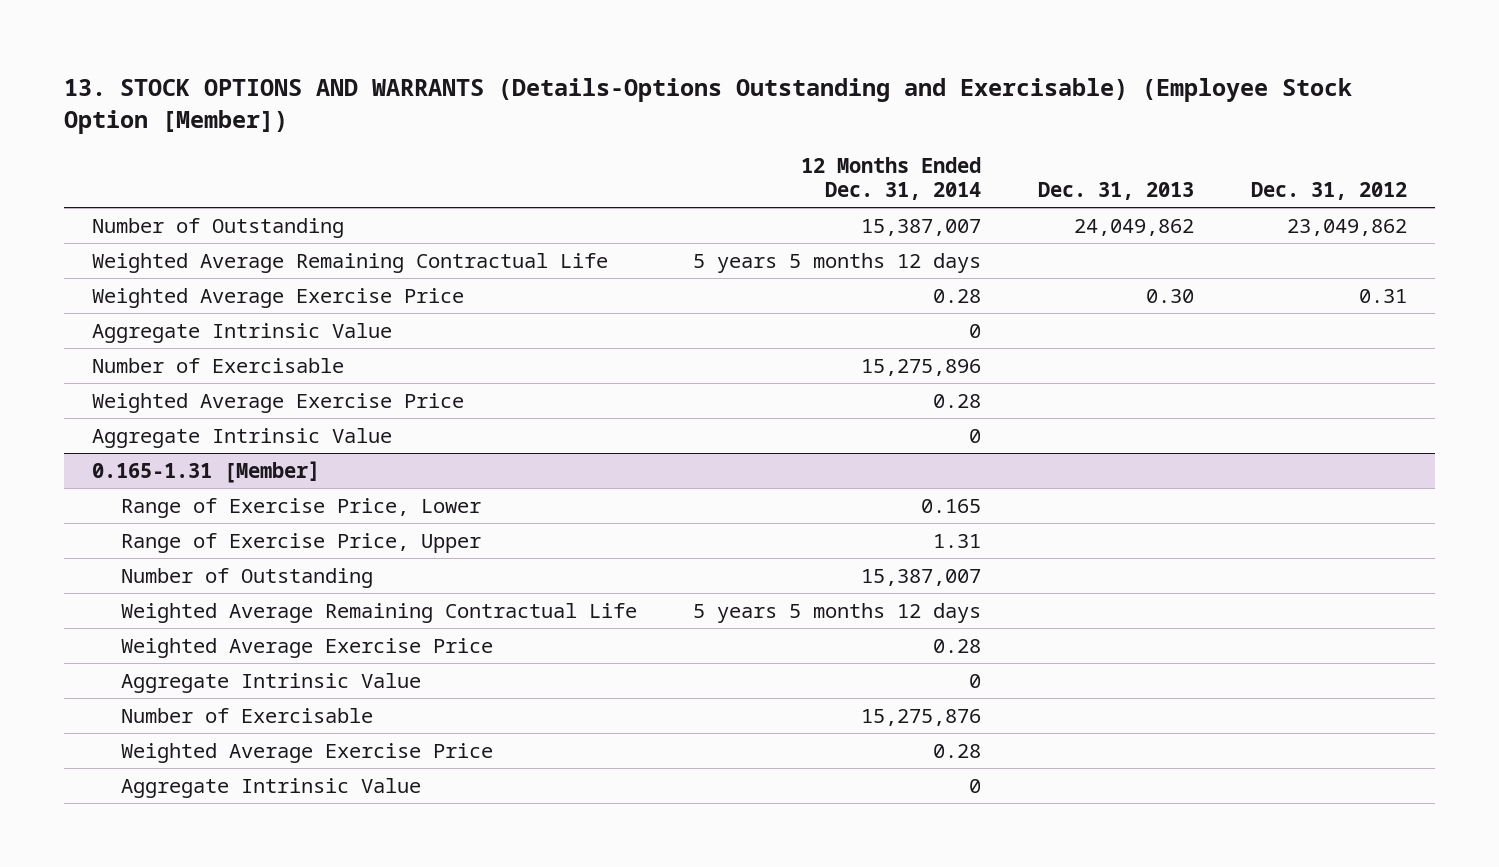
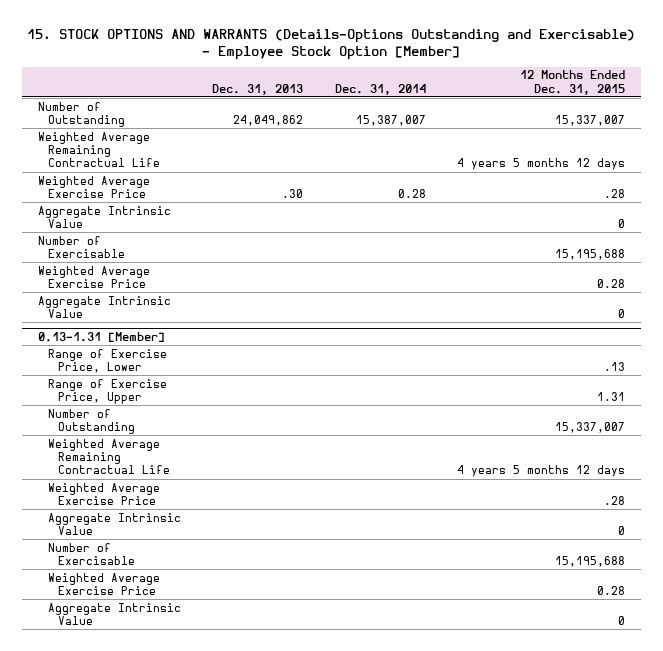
[64,77,1353,134] 13. STOCK OPTIONS AND WARRANTS (Details-Options Outstanding and Exercisable) (Employee Stock Option [Member]) -> [27,28,636,60] 15. STOCK OPTIONS AND WARRANTS (Details-Options Outstanding and Exercisable) - Employee Stock Option [Member]
[801,156,982,201] 12 Months Ended Dec. 31, 2014 -> none
[1250,182,1407,201] Dec. 31, 2012 -> none
none -> [334,83,426,95] Dec. 31, 2014
none -> [520,70,626,95] 12 Months Ended Dec. 31, 2015
[1145,288,1194,303] 0.30 -> [282,188,304,198] .30
[92,460,321,483] 0.165-1.31 [Member] -> [37,332,165,343] 0.13-1.31 [Member]

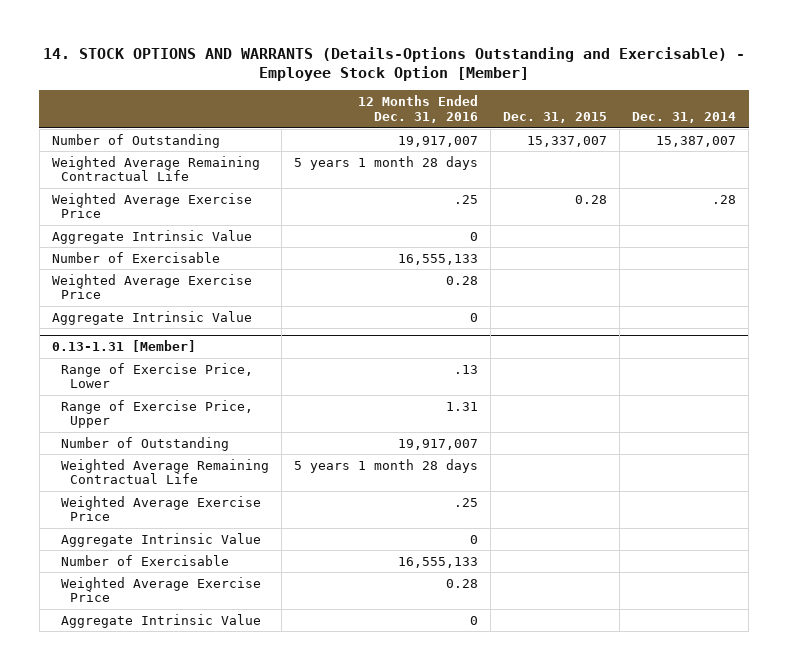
[27,28,636,60] 15. STOCK OPTIONS AND WARRANTS (Details-Options Outstanding and Exercisable) - Employee Stock Option [Member] -> [43,46,746,82] 14. STOCK OPTIONS AND WARRANTS (Details-Options Outstanding and Exercisable) - Employee Stock Option [Member]
[212,83,304,95] Dec. 31, 2013 -> none
[520,70,626,95] 12 Months Ended Dec. 31, 2015 -> none
none -> [358,95,479,123] 12 Months Ended Dec. 31, 2016
none -> [503,111,608,123] Dec. 31, 2015
[397,188,426,198] 0.28 -> [712,194,737,204] .28

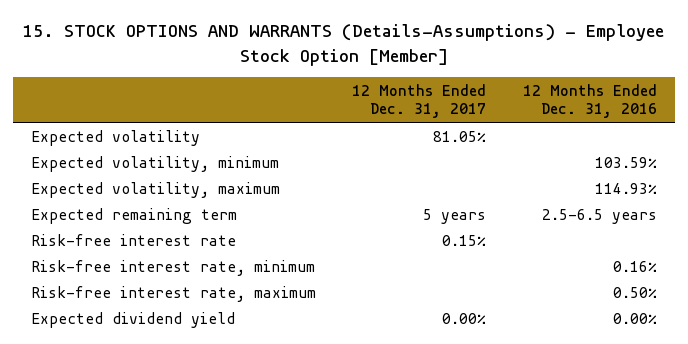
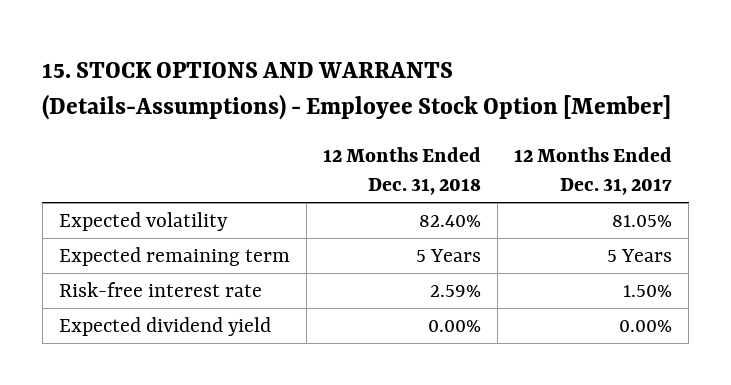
[522,83,657,119] 12 Months Ended Dec. 31, 2016 -> none
none -> [323,146,482,196] 12 Months Ended Dec. 31, 2018
[31,155,280,172] Expected volatility, minimum -> none
[31,181,281,198] Expected volatility, maximum -> none
[31,259,316,276] Risk-free interest rate, minimum -> none
[31,285,317,302] Risk-free interest rate, maximum -> none
[423,208,487,224] 5 years -> [607,249,673,263] 5 Years
[442,234,487,246] 0.15% -> [623,285,673,298] 1.50%

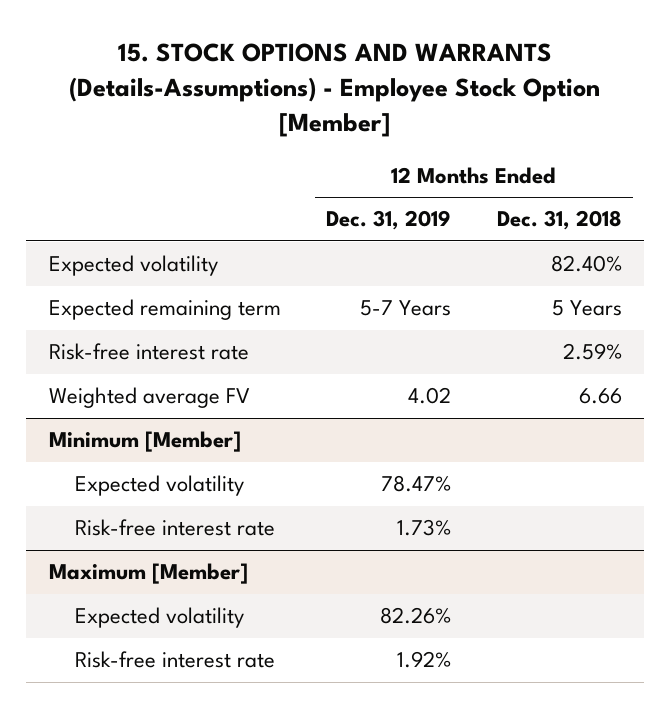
[514,146,673,196] 12 Months Ended Dec. 31, 2017 -> none
none -> [326,210,452,231] Dec. 31, 2019
[58,317,271,337] Expected dividend yield -> none
none -> [48,387,250,409] Weighted average FV
none -> [48,431,241,453] Minimum [Member]
none -> [75,475,245,497] Expected volatility
none -> [75,519,276,537] Risk-free interest rate
none -> [48,563,248,585] Maximum [Member]
none -> [75,607,245,629] Expected volatility
none -> [75,651,276,669] Risk-free interest rate

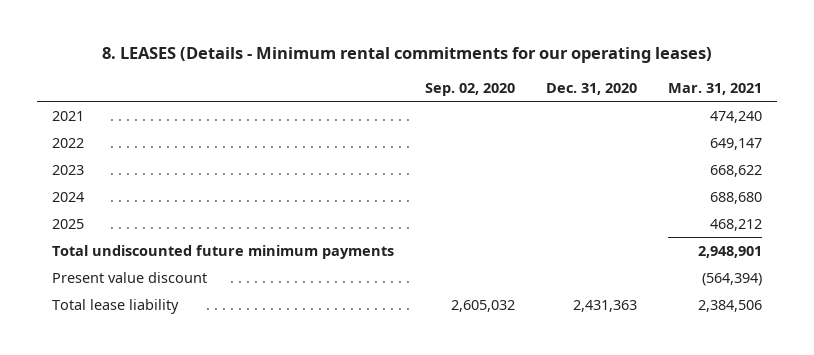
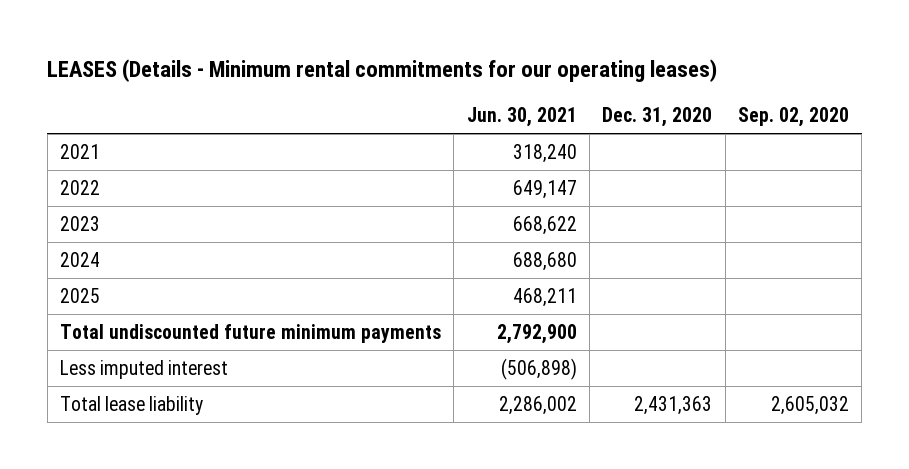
[101,47,712,64] 8. LEASES (Details - Minimum rental commitments for our operating leases) -> [47,59,718,83] LEASES (Details - Minimum rental commitments for our operating leases)
[667,82,762,95] Mar. 31, 2021 -> none
none -> [466,106,577,127] Jun. 30, 2021
[52,271,208,283] Present value discount -> [59,359,228,379] Less imputed interest

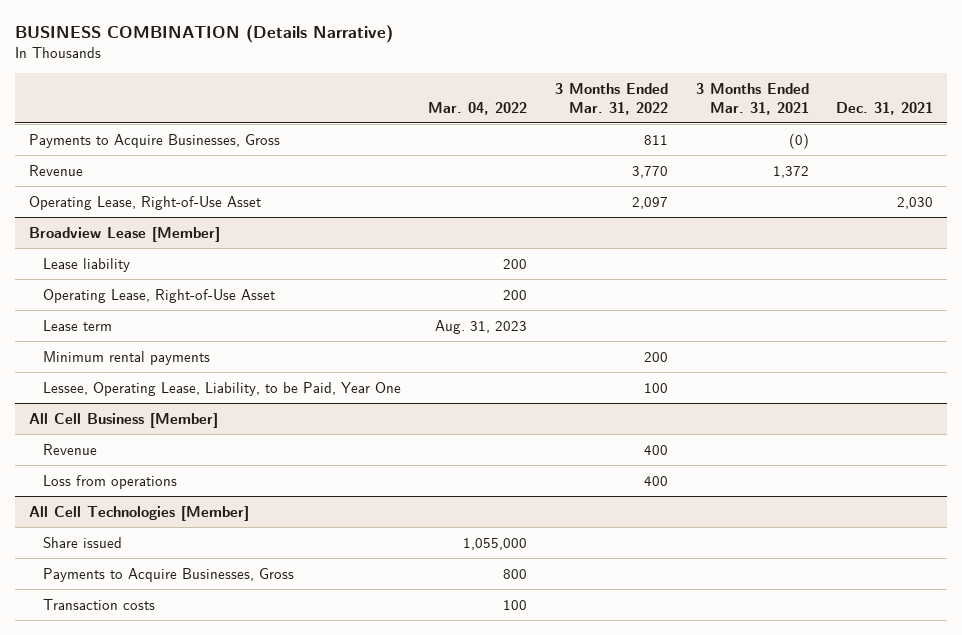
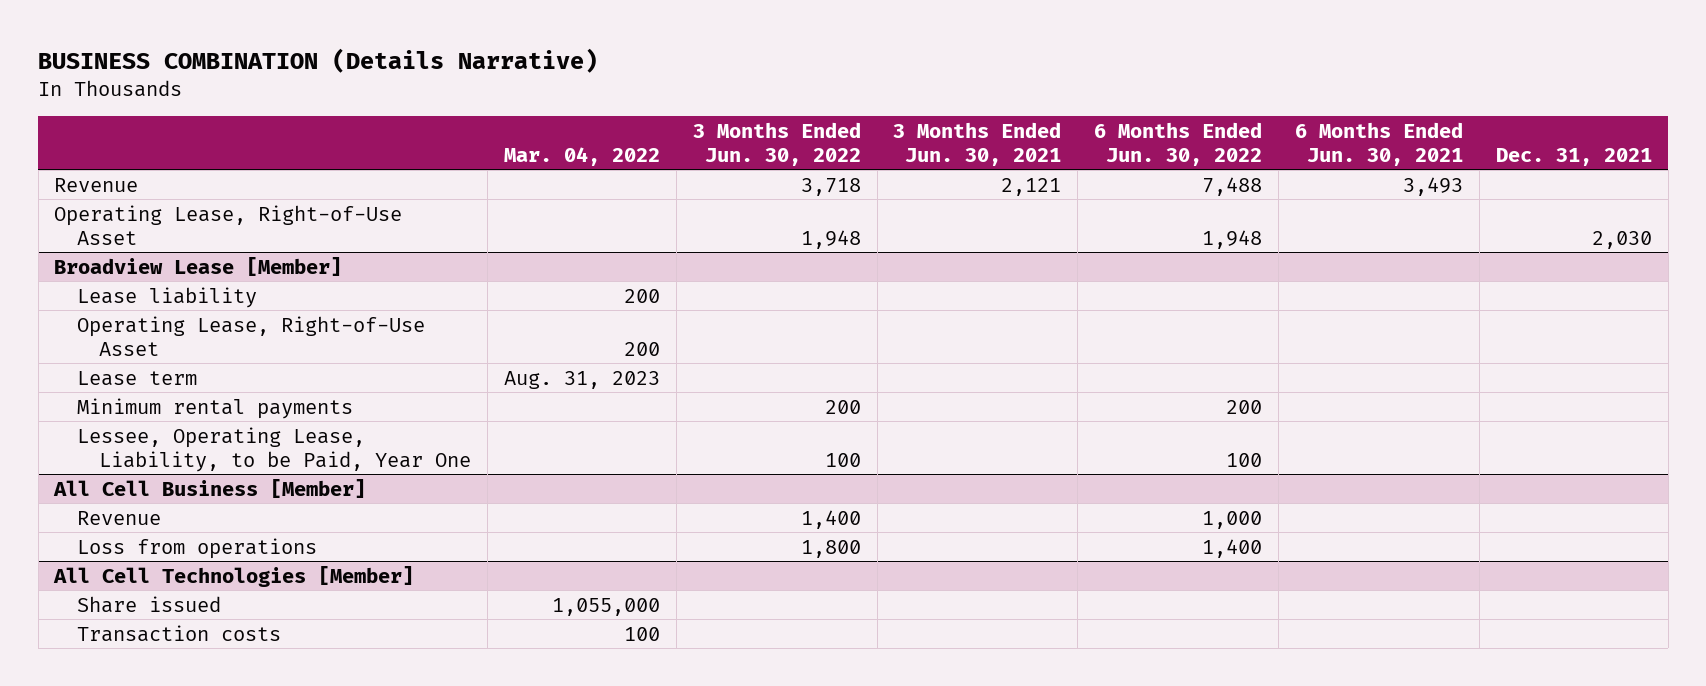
[555,82,669,115] 3 Months Ended Mar. 31, 2022 -> none
[695,82,809,115] 3 Months Ended Mar. 31, 2021 -> none
none -> [692,121,861,166] 3 Months Ended Jun. 30, 2022
none -> [893,121,1062,166] 3 Months Ended Jun. 30, 2021
none -> [1094,121,1263,166] 6 Months Ended Jun. 30, 2022
none -> [1294,121,1463,166] 6 Months Ended Jun. 30, 2021
[28,133,280,148] Payments to Acquire Businesses, Gross -> none
[42,567,294,582] Payments to Acquire Businesses, Gross -> none

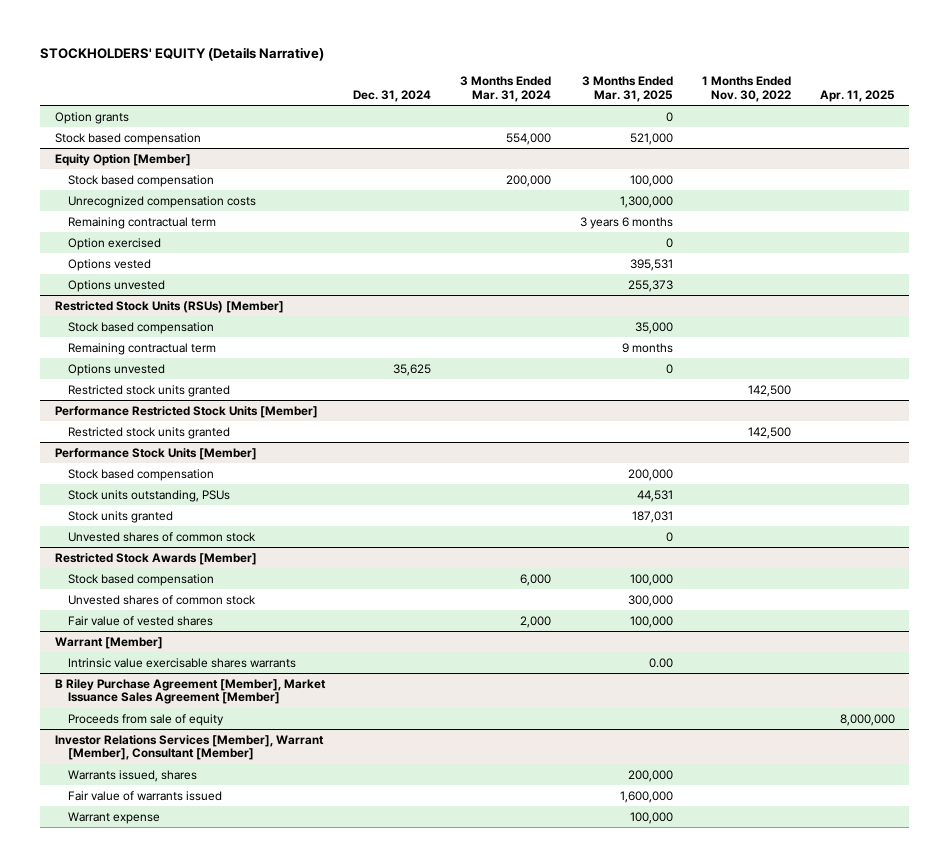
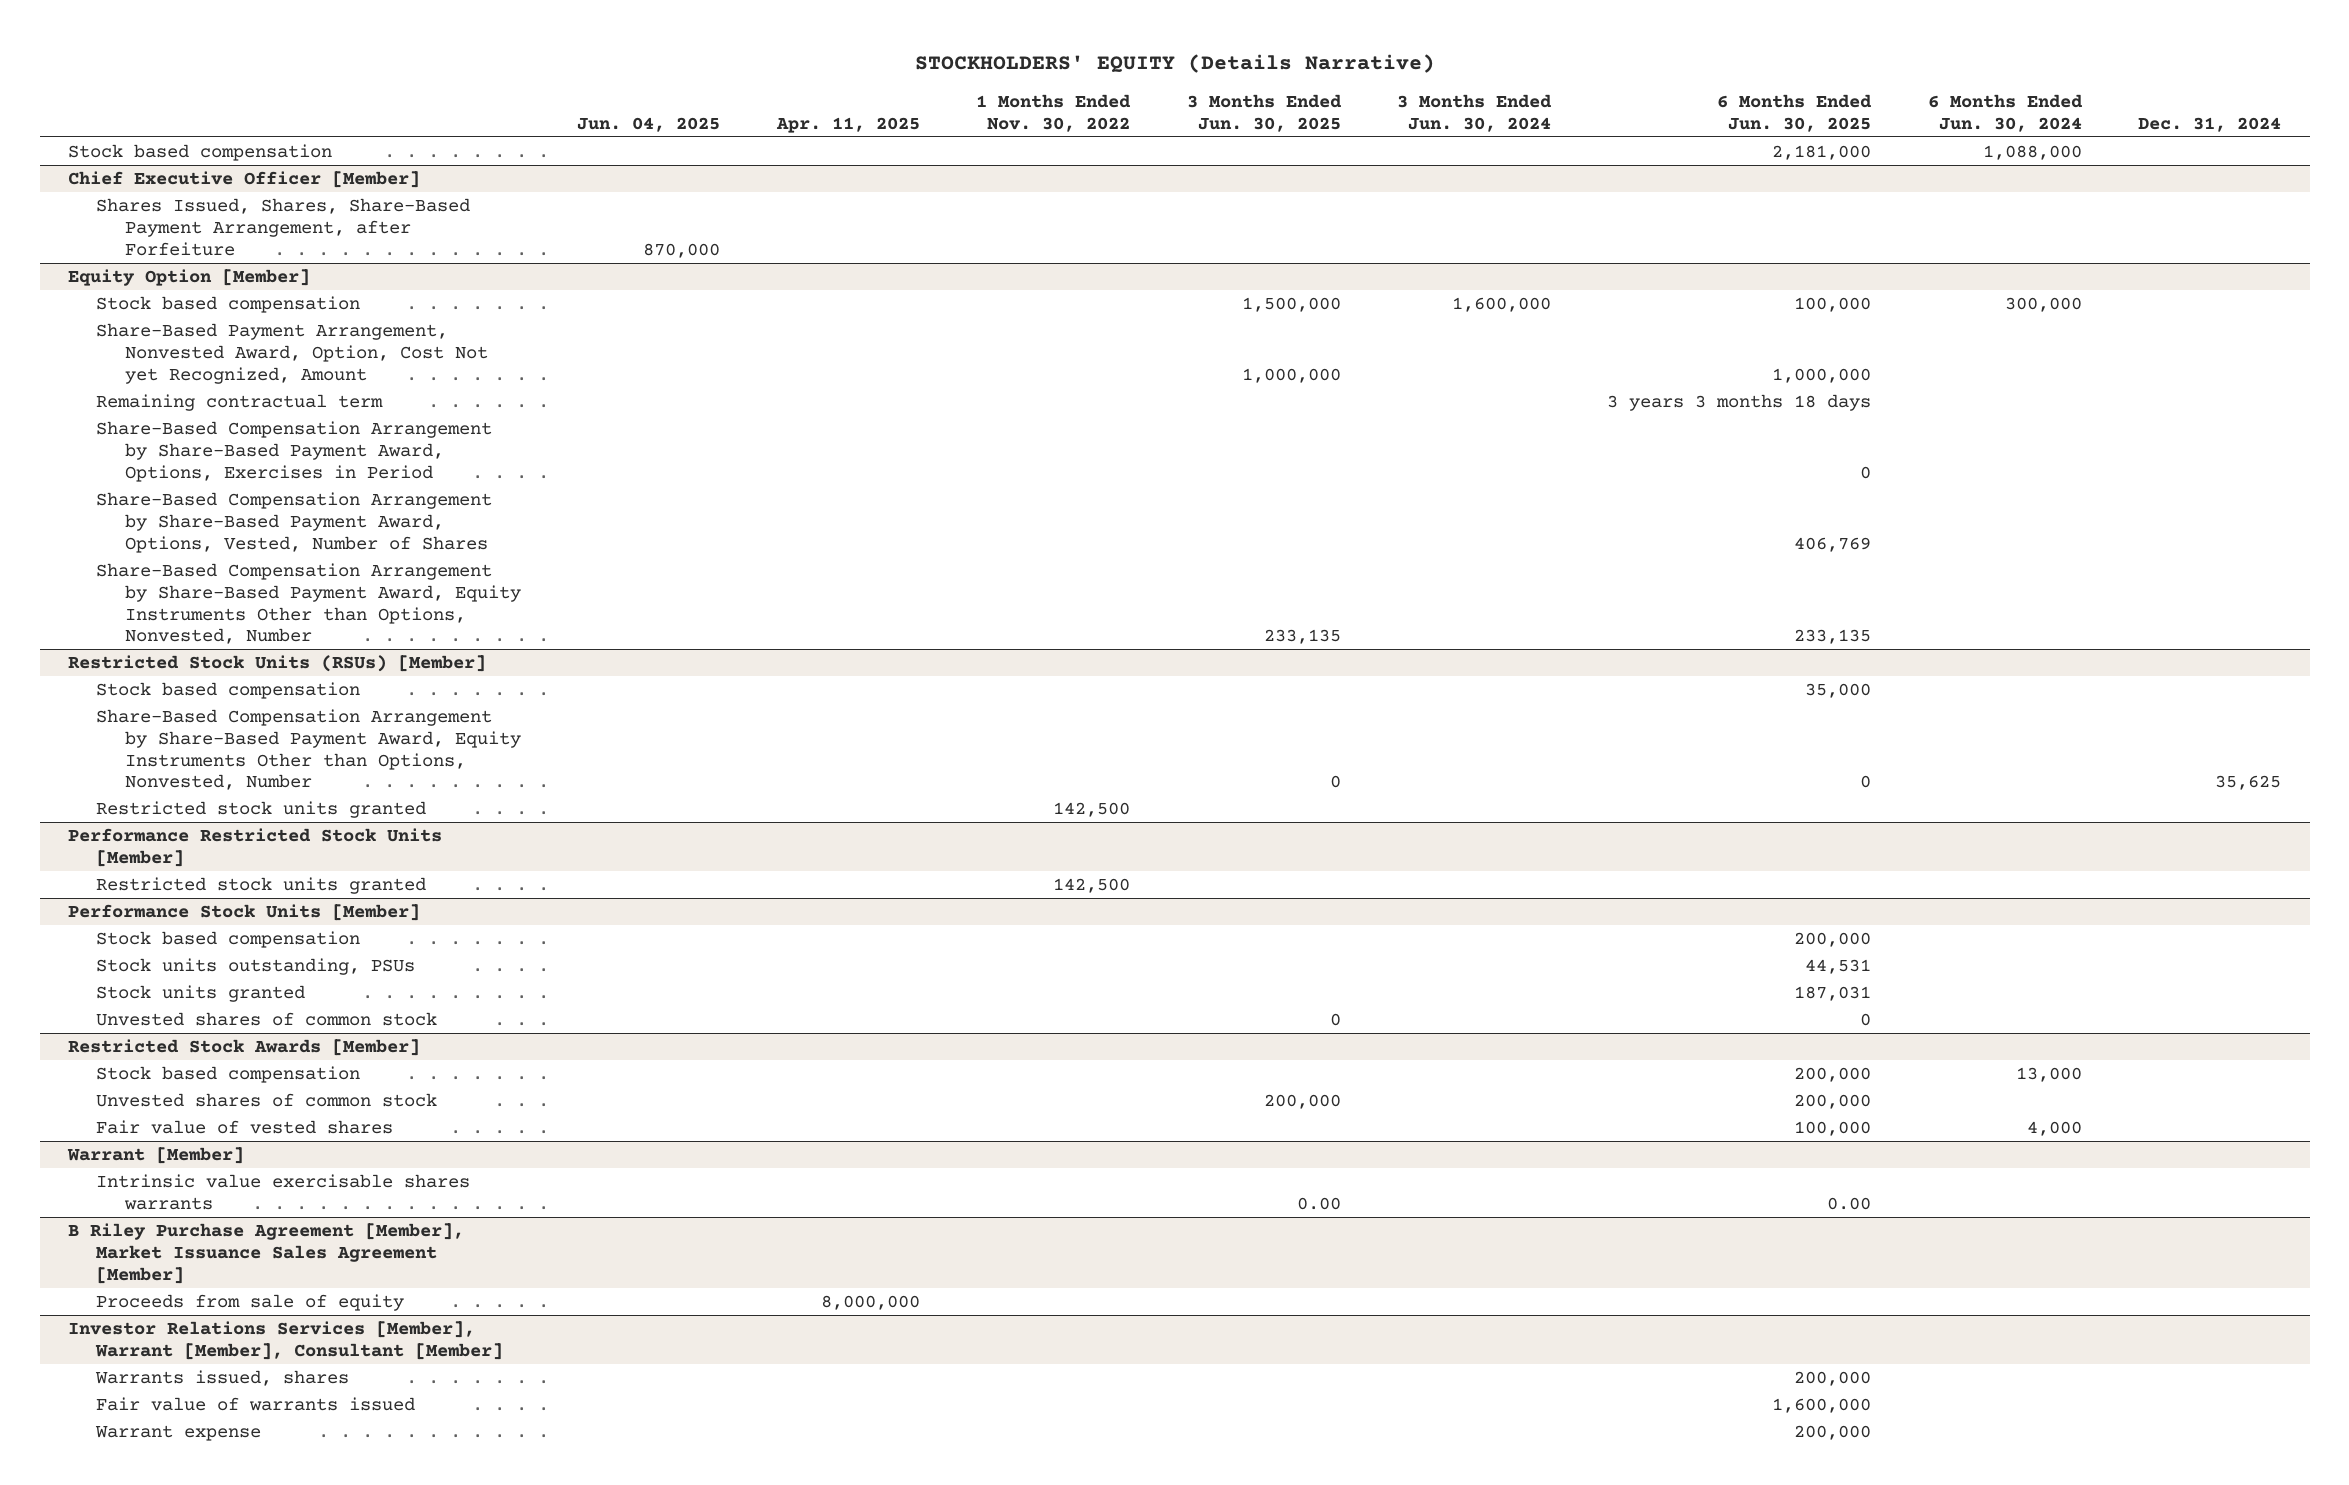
[460,75,552,102] 3 Months Ended Mar. 31, 2024 -> none
[582,75,674,102] 3 Months Ended Mar. 31, 2025 -> none
none -> [577,116,721,132] Jun. 04, 2025
none -> [1186,93,1342,132] 3 Months Ended Jun. 30, 2025
none -> [1397,93,1553,132] 3 Months Ended Jun. 30, 2024
none -> [1717,93,1873,132] 6 Months Ended Jun. 30, 2025
none -> [1927,93,2083,132] 6 Months Ended Jun. 30, 2024
[54,111,129,124] Option grants -> none
none -> [67,170,420,188] Chief Executive Officer [Member]
none -> [96,197,471,256] Shares Issued, Shares, Share-Based Payment Arrangement, after Forfeiture
[68,195,257,208] Unrecognized compensation costs -> [96,322,488,384] Share-Based Payment Arrangement, Nonvested Award, Option, Cost Not yet Recognized, Amount
[68,237,162,250] Option exercised -> [96,420,493,482] Share-Based Compensation Arrangement by Share-Based Payment Award, Options, Exercises in Period
[68,258,152,271] Options vested -> [96,491,493,553] Share-Based Compensation Arrangement by Share-Based Payment Award, Options, Vested, Number of Shares
[68,279,166,292] Options unvested -> [96,562,521,645] Share-Based Compensation Arrangement by Share-Based Payment Award, Equity Instruments Other than Options, Nonvested, Number
[68,342,217,355] Remaining contractual term -> none
[68,363,166,376] Options unvested -> [96,708,521,791] Share-Based Compensation Arrangement by Share-Based Payment Award, Equity Instruments Other than Options, Nonvested, Number

